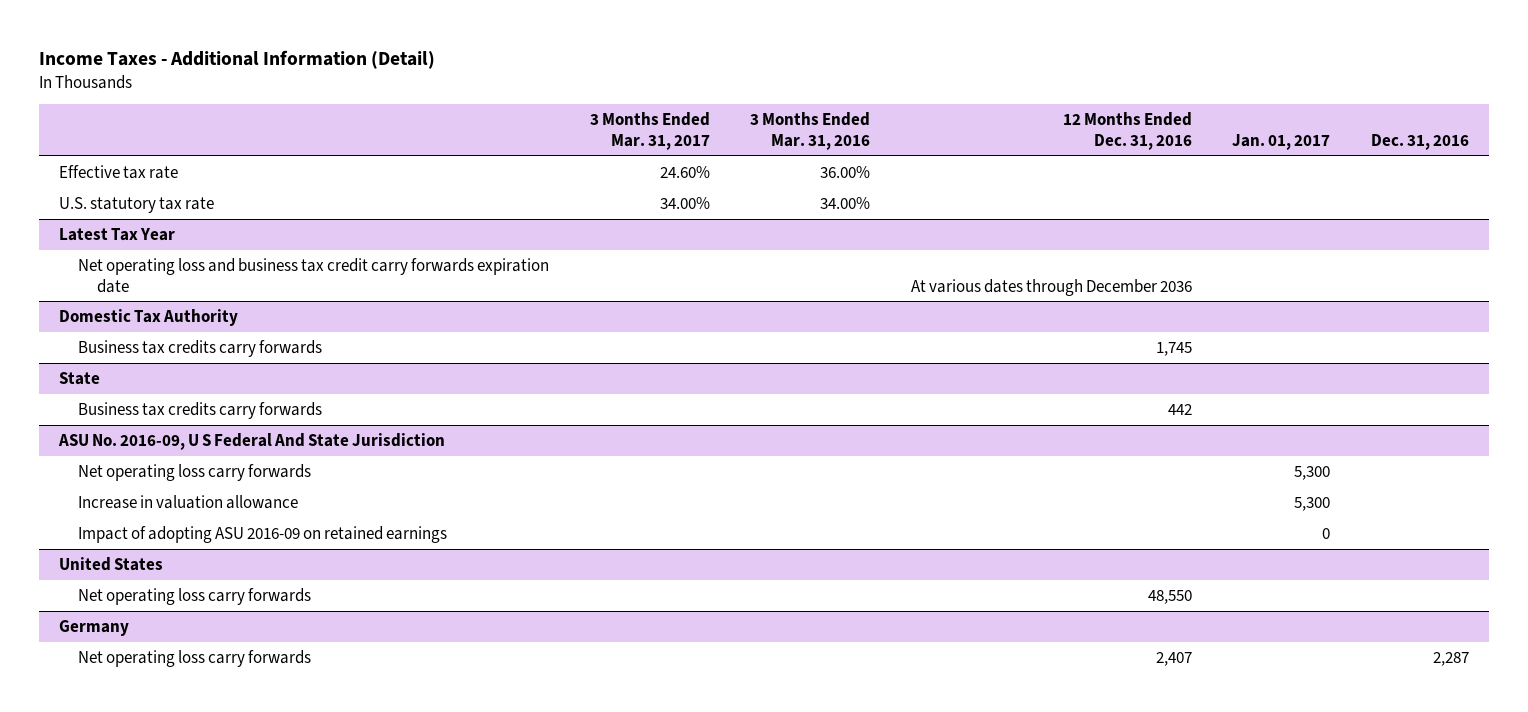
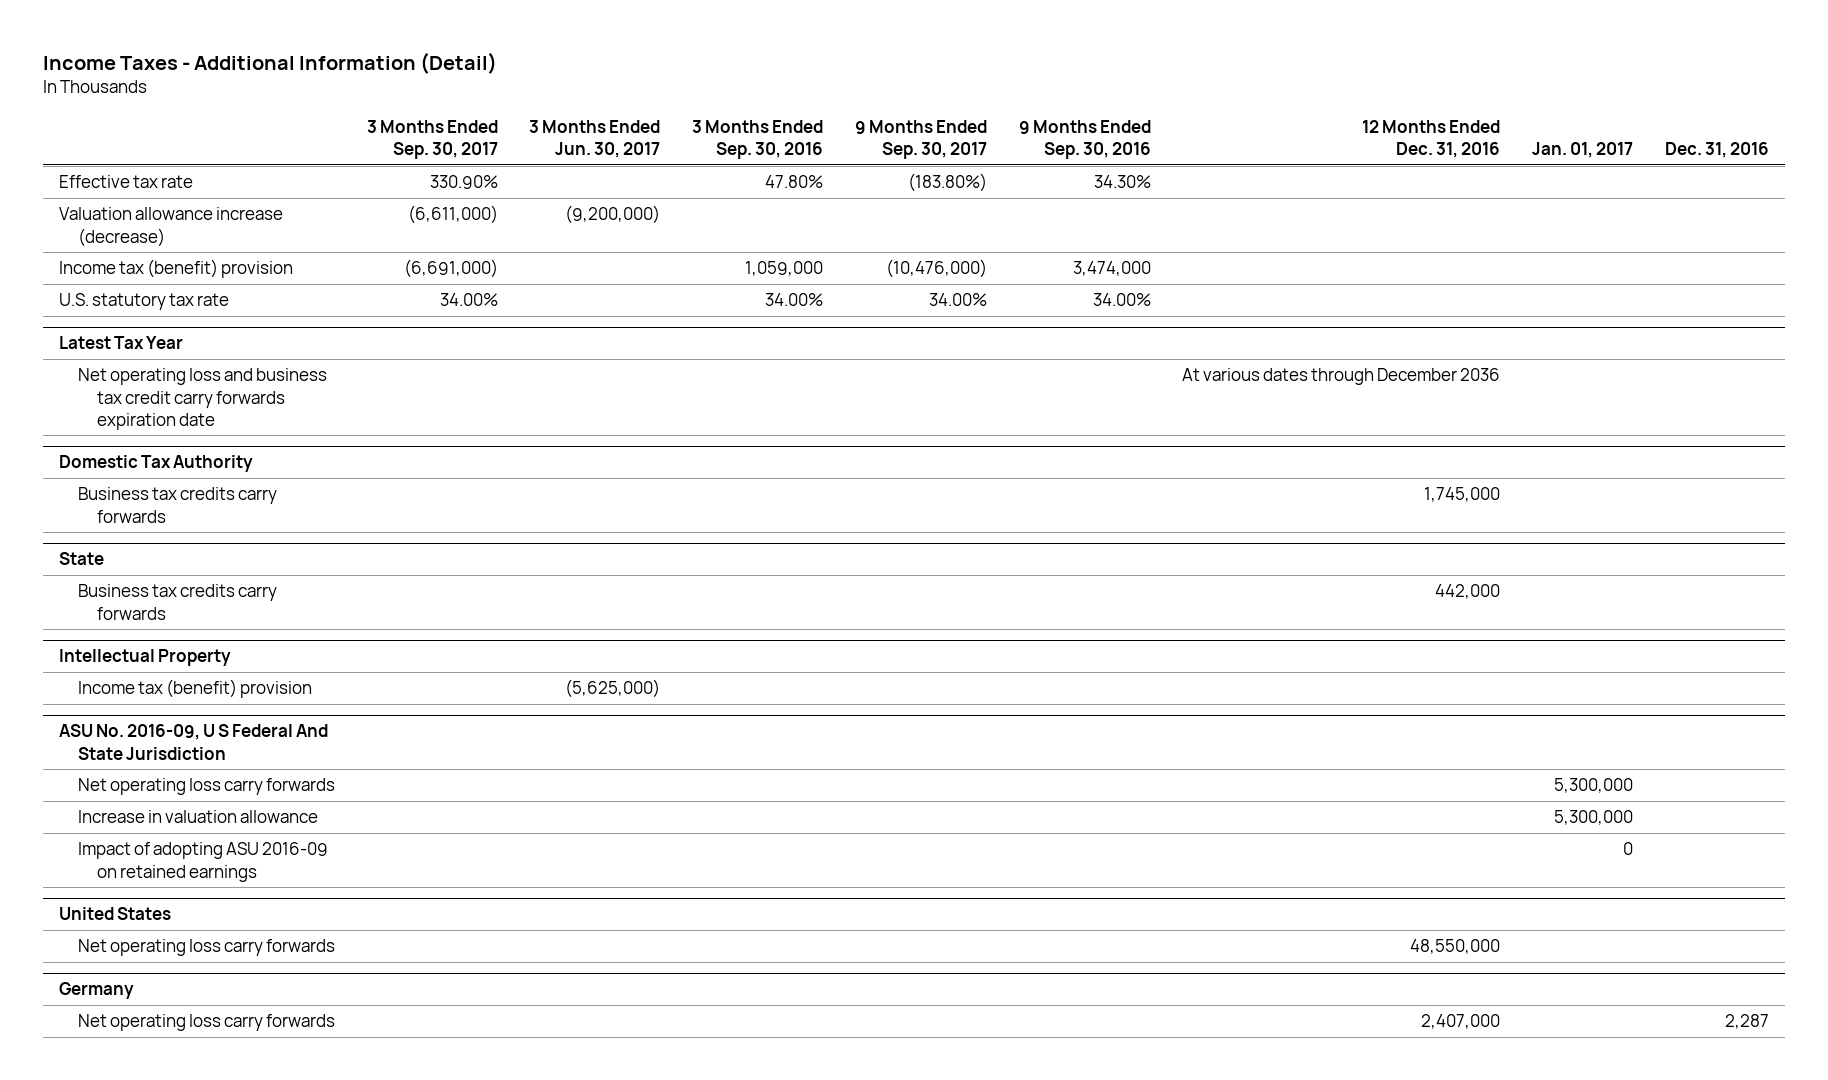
[589,112,710,151] 3 Months Ended Mar. 31, 2017 -> none
[750,112,871,151] 3 Months Ended Mar. 31, 2016 -> none
none -> [366,119,498,159] 3 Months Ended Sep. 30, 2017
none -> [529,119,661,158] 3 Months Ended Jun. 30, 2017
none -> [692,119,824,159] 3 Months Ended Sep. 30, 2016
none -> [854,119,987,159] 9 Months Ended Sep. 30, 2017
none -> [1018,119,1151,159] 9 Months Ended Sep. 30, 2016
none -> [59,207,284,247] Valuation allowance increase (decrease)
none -> [59,259,294,279] Income tax (benefit) provision
[1155,341,1192,356] 1,745 -> [1424,487,1501,503] 1,745,000
[1167,403,1192,415] 442 -> [1435,584,1501,600] 442,000
none -> [59,649,232,667] Intellectual Property
none -> [77,679,312,699] Income tax (benefit) provision
[1294,465,1331,480] 5,300 -> [1554,778,1634,794] 5,300,000
[1294,496,1331,511] 5,300 -> [1554,810,1634,826] 5,300,000
[1147,589,1192,604] 48,550 -> [1410,939,1501,955] 48,550,000
[1155,651,1192,666] 2,407 -> [1421,1014,1501,1030] 2,407,000

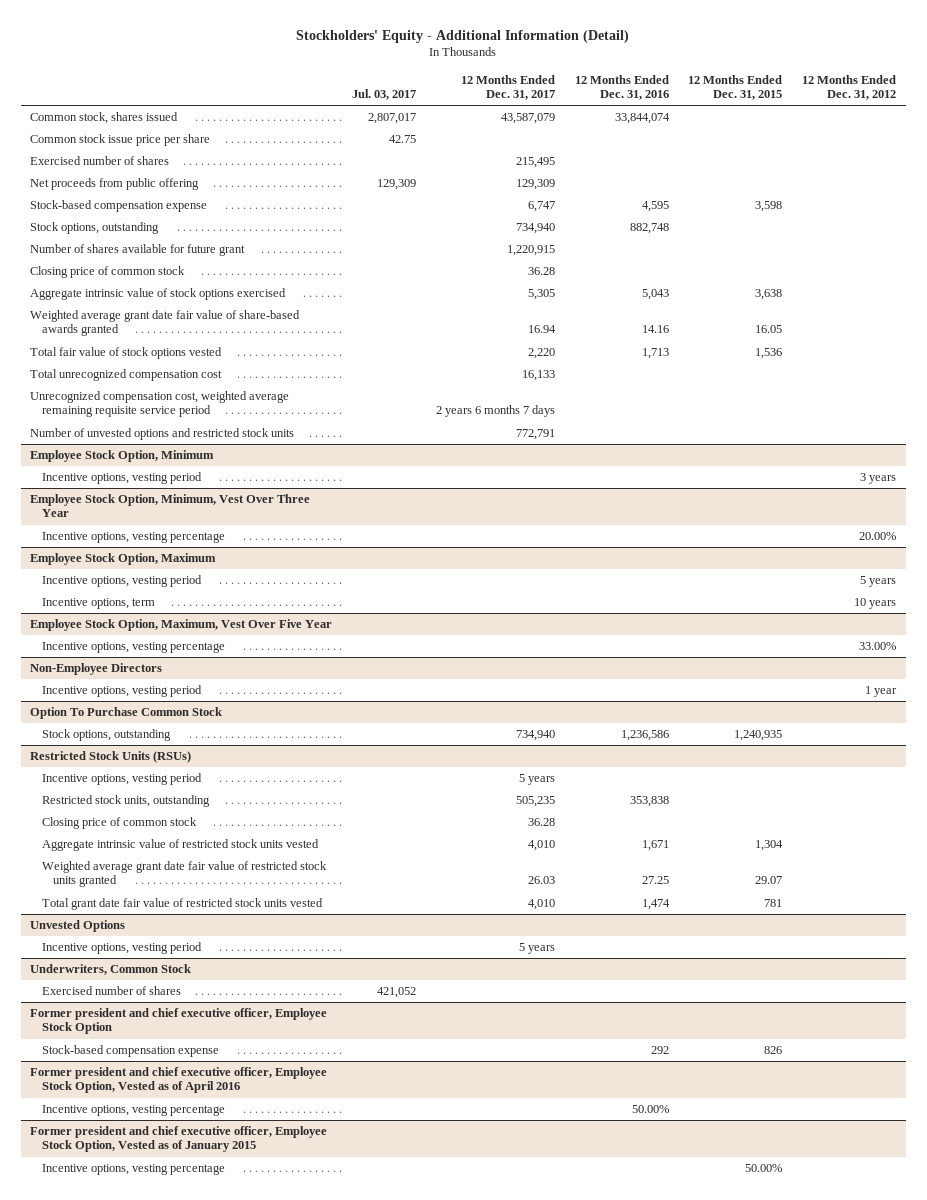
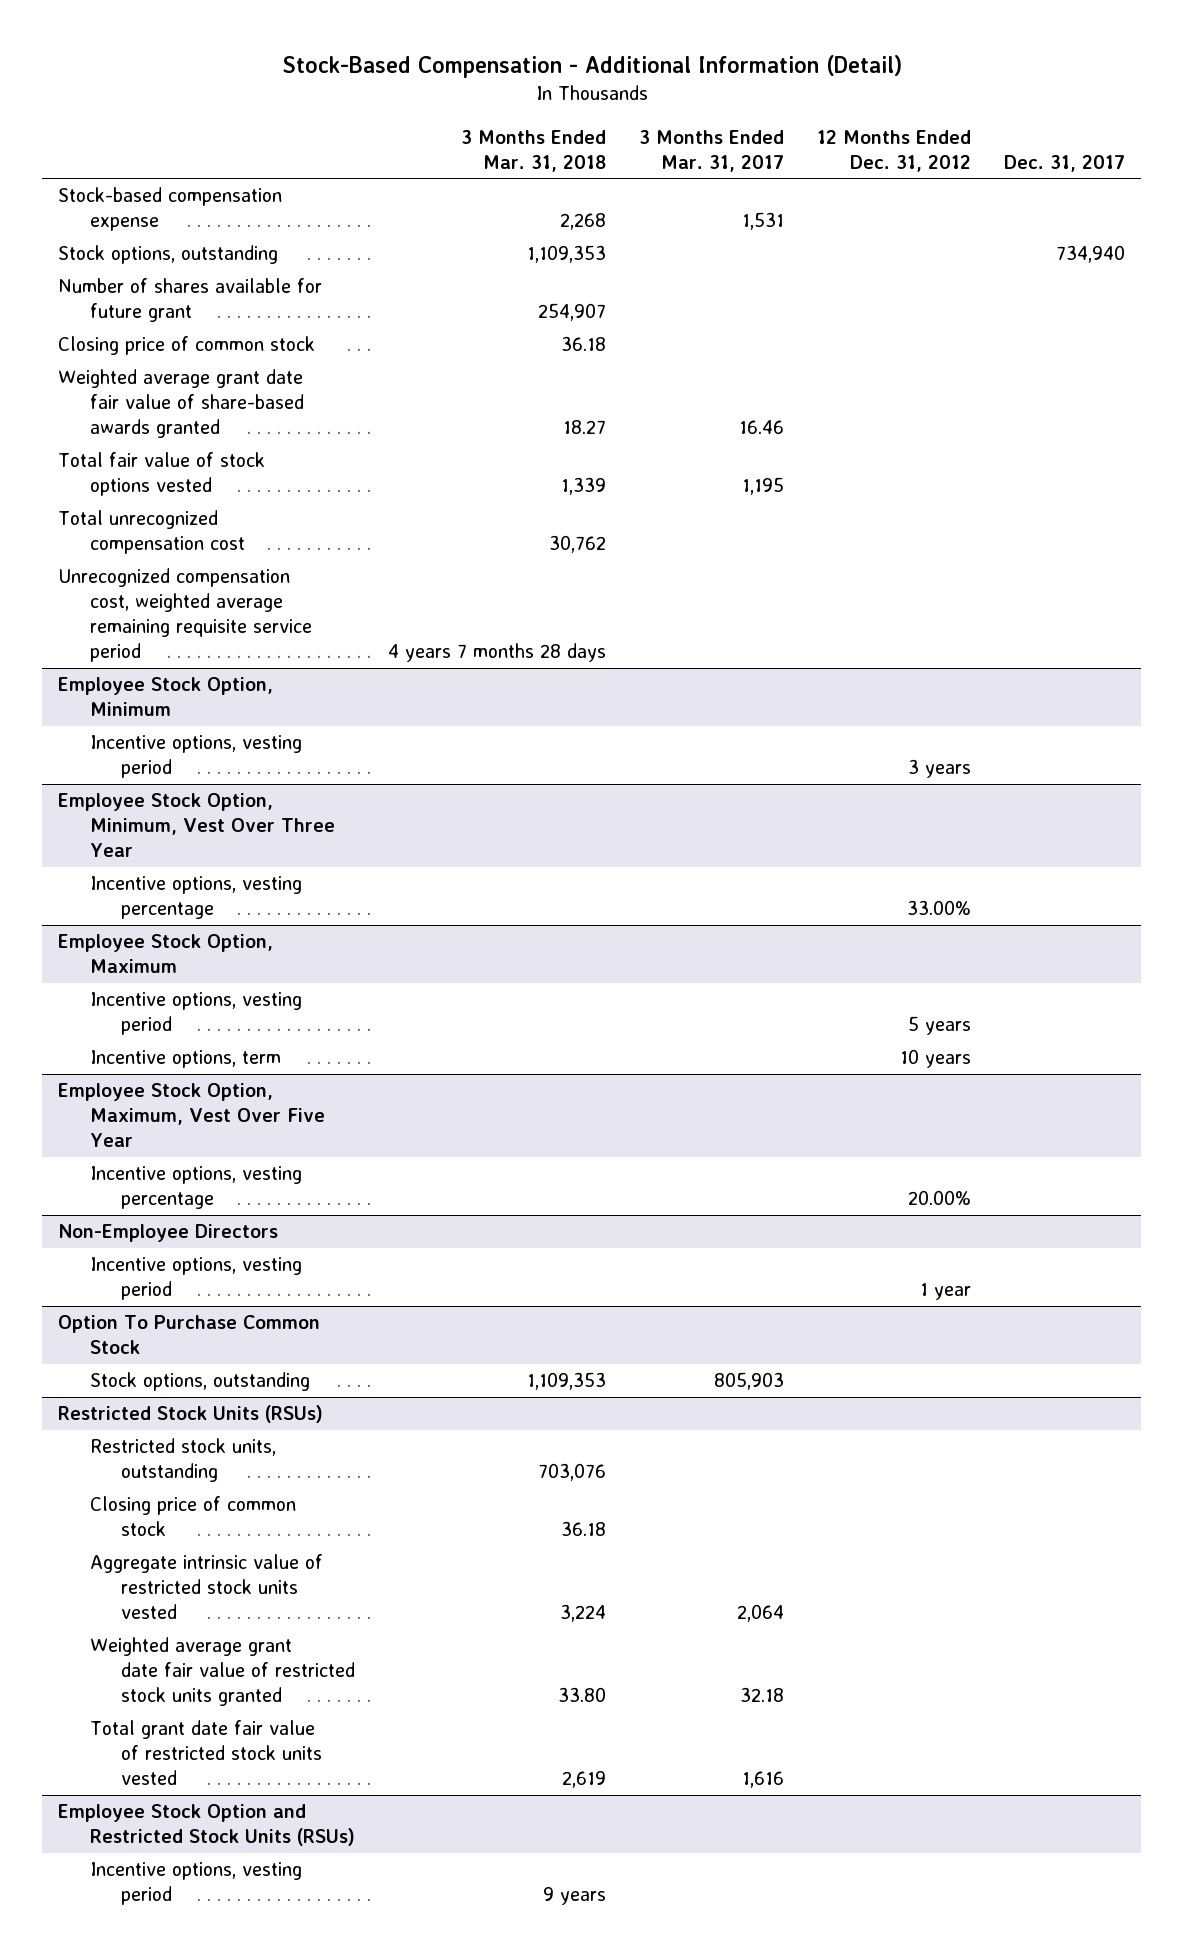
[296,29,630,43] Stockholders' Equity - Additional Information (Detail) -> [281,55,902,79] Stock-Based Compensation - Additional Information (Detail)
[352,89,417,101] Jul. 03, 2017 -> none
[460,74,555,101] 12 Months Ended Dec. 31, 2017 -> none
[574,74,669,101] 12 Months Ended Dec. 31, 2016 -> none
[688,74,783,101] 12 Months Ended Dec. 31, 2015 -> none
none -> [460,129,606,172] 3 Months Ended Mar. 31, 2018
none -> [638,129,784,172] 3 Months Ended Mar. 31, 2017
none -> [1003,154,1125,172] Dec. 31, 2017
[30,112,179,125] Common stock, shares issued -> none
[30,134,211,147] Common stock issue price per share -> none
[30,156,170,166] Exercised number of shares -> none
[30,178,200,191] Net proceeds from public offering -> none
[30,288,287,301] Aggregate intrinsic value of stock options exercised -> none
[30,428,295,441] Number of unvested options and restricted stock units -> none
[859,532,897,541] 20.00% -> [906,900,971,916] 33.00%
[859,642,897,651] 33.00% -> [907,1190,971,1206] 20.00%
[41,773,202,786] Incentive options, vesting period -> none
[30,920,126,933] Unvested Options -> none
[41,942,202,955] Incentive options, vesting period -> none
[30,964,192,976] Underwriters, Common Stock -> none
[41,986,181,996] Exercised number of shares -> none
[30,1008,328,1035] Former president and chief executive officer, Employee Stock Option -> none
[41,1045,219,1058] Stock-based compensation expense -> none
[30,1067,328,1094] Former president and chief executive officer, Employee Stock Option, Vested as of April 2016 -> none
[41,1105,225,1117] Incentive options, vesting percentage -> none
[30,1126,328,1153] Former president and chief executive officer, Employee Stock Option, Vested as of January 2015 -> none
[41,1164,225,1176] Incentive options, vesting percentage -> none
none -> [58,1804,355,1847] Employee Stock Option and Restricted Stock Units (RSUs)
none -> [89,1862,302,1906] Incentive options, vesting period

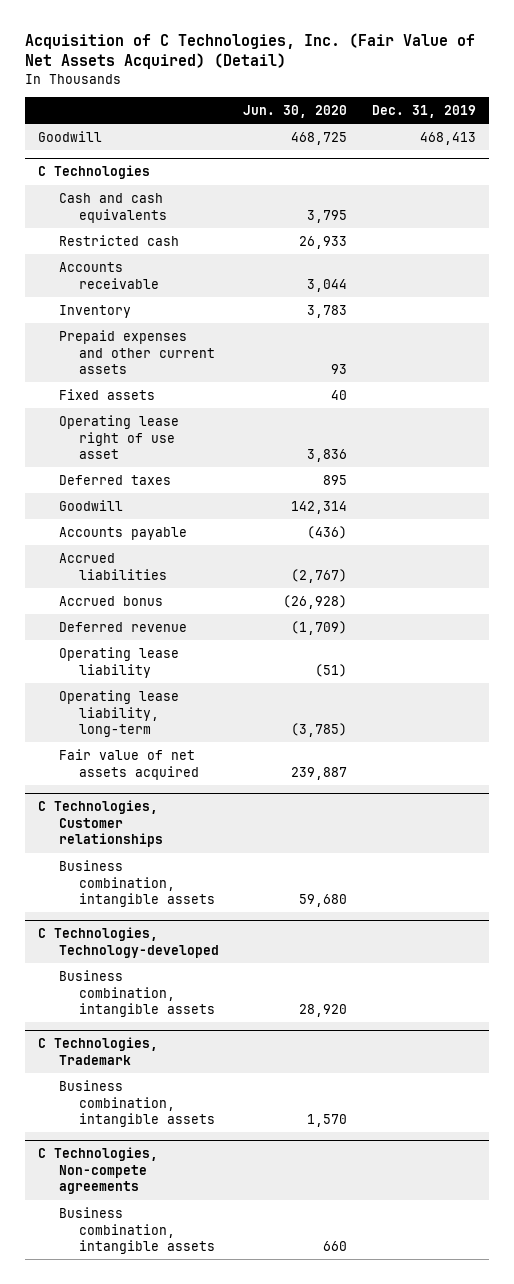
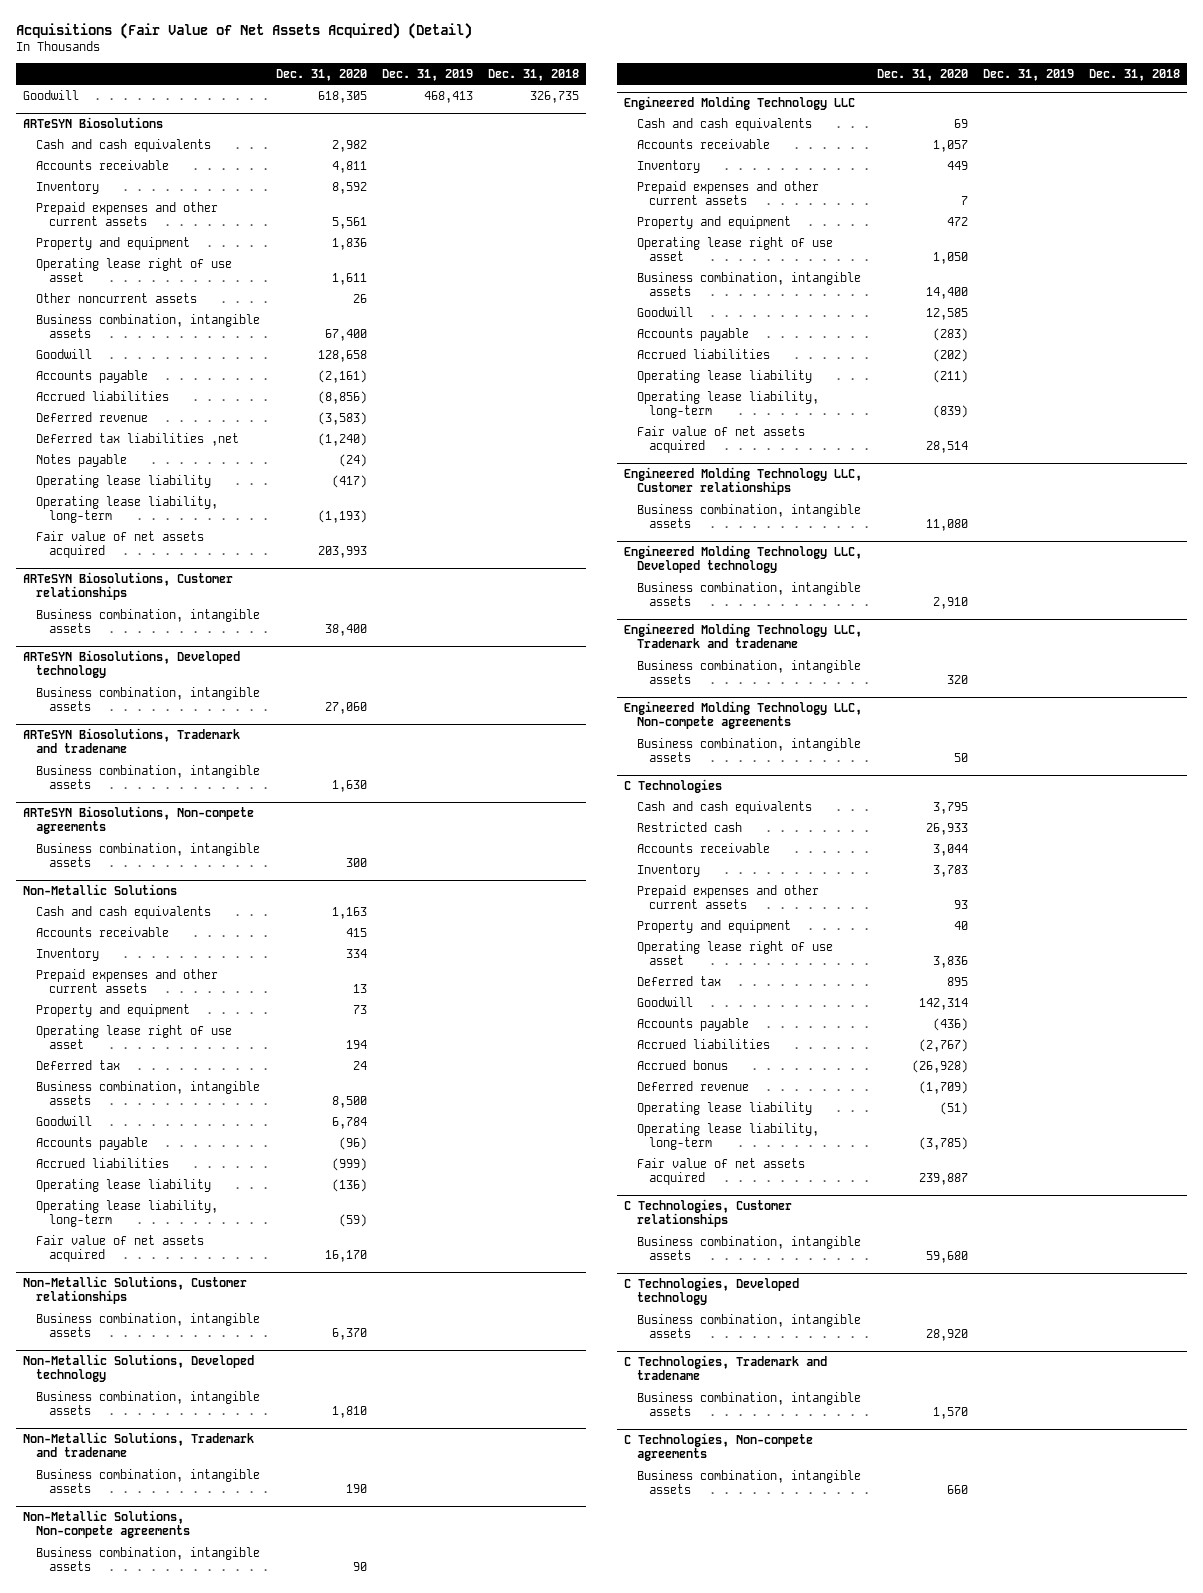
[25,32,476,70] Acquisition of C Technologies, Inc. (Fair Value of Net Assets Acquired) (Detail) -> [16,22,473,39] Acquisitions (Fair Value of Net Assets Acquired) (Detail)
[243,104,348,118] Jun. 30, 2020 -> none
none -> [276,69,368,82] Dec. 31, 2020
none -> [488,69,580,82] Dec. 31, 2018
none -> [23,116,164,128] ARTeSYN Biosolutions
none -> [36,138,212,152] Cash and cash equivalents
none -> [36,159,170,170] Accounts receivable
none -> [36,180,100,194] Inventory
none -> [36,201,219,227] Prepaid expenses and other current assets
none -> [36,236,191,250] Property and equipment
none -> [36,257,233,283] Operating lease right of use asset
none -> [36,292,198,303] Other noncurrent assets
none -> [36,313,261,339] Business combination, intangible assets
none -> [36,348,93,359] Goodwill
none -> [36,369,149,383] Accounts payable
none -> [36,390,170,401] Accrued liabilities
none -> [36,411,149,422] Deferred revenue
none -> [36,432,240,446] Deferred tax liabilities ,net
none -> [36,453,128,467] Notes payable
none -> [36,474,212,488] Operating lease liability
none -> [36,495,219,524] Operating lease liability, long-term
none -> [36,530,205,559] Fair value of net assets acquired
none -> [23,571,234,601] ARTeSYN Biosolutions, Customer relationships
none -> [36,608,261,634] Business combination, intangible assets
none -> [23,649,241,679] ARTeSYN Biosolutions, Developed technology
none -> [36,686,261,712] Business combination, intangible assets
none -> [23,727,241,754] ARTeSYN Biosolutions, Trademark and tradename
none -> [36,764,261,790] Business combination, intangible assets
none -> [23,805,255,835] ARTeSYN Biosolutions, Non-compete agreements
none -> [36,842,261,868] Business combination, intangible assets
none -> [23,883,178,895] Non-Metallic Solutions
none -> [36,905,212,919] Cash and cash equivalents
none -> [36,926,170,937] Accounts receivable
none -> [36,947,100,961] Inventory
none -> [36,968,219,994] Prepaid expenses and other current assets
none -> [36,1003,191,1017] Property and equipment
none -> [36,1024,233,1050] Operating lease right of use asset
none -> [36,1059,121,1070] Deferred tax
none -> [36,1080,261,1106] Business combination, intangible assets
none -> [36,1115,93,1126] Goodwill
none -> [36,1136,149,1150] Accounts payable
none -> [36,1157,170,1168] Accrued liabilities
none -> [36,1178,212,1192] Operating lease liability
none -> [36,1199,219,1228] Operating lease liability, long-term
none -> [36,1234,205,1263] Fair value of net assets acquired
none -> [23,1275,248,1305] Non-Metallic Solutions, Customer relationships
none -> [36,1312,261,1338] Business combination, intangible assets
none -> [23,1353,255,1383] Non-Metallic Solutions, Developed technology
none -> [36,1390,261,1416] Business combination, intangible assets
none -> [23,1431,255,1458] Non-Metallic Solutions, Trademark and tradename
none -> [36,1468,261,1494] Business combination, intangible assets
none -> [23,1509,191,1539] Non-Metallic Solutions, Non-compete agreements
none -> [36,1546,261,1572] Business combination, intangible assets
none -> [624,95,856,110] Engineered Molding Technology LLC
none -> [636,117,812,131] Cash and cash equivalents
none -> [636,138,770,149] Accounts receivable
none -> [636,159,700,173] Inventory
none -> [636,180,819,206] Prepaid expenses and other current assets
none -> [636,215,791,229] Property and equipment
none -> [636,236,833,262] Operating lease right of use asset
none -> [636,271,861,297] Business combination, intangible assets
none -> [636,306,693,317] Goodwill
none -> [636,327,749,341] Accounts payable
none -> [636,348,770,359] Accrued liabilities
none -> [636,369,812,383] Operating lease liability
none -> [636,390,819,419] Operating lease liability, long-term
none -> [636,425,805,454] Fair value of net assets acquired
none -> [624,466,863,496] Engineered Molding Technology LLC, Customer relationships
none -> [636,503,861,529] Business combination, intangible assets
none -> [624,544,863,574] Engineered Molding Technology LLC, Developed technology
none -> [636,581,861,607] Business combination, intangible assets
none -> [624,622,863,649] Engineered Molding Technology LLC, Trademark and tradename
none -> [636,659,861,685] Business combination, intangible assets
none -> [624,700,863,730] Engineered Molding Technology LLC, Non-compete agreements
none -> [636,737,861,763] Business combination, intangible assets
[58,388,155,400] Fixed assets -> [636,919,791,933] Property and equipment
[58,474,171,485] Deferred taxes -> [636,975,721,986] Deferred tax
[37,927,219,958] C Technologies, Technology-developed -> [624,1276,800,1306] C Technologies, Developed technology
[37,1037,158,1065] C Technologies, Trademark -> [624,1354,828,1381] C Technologies, Trademark and tradename

